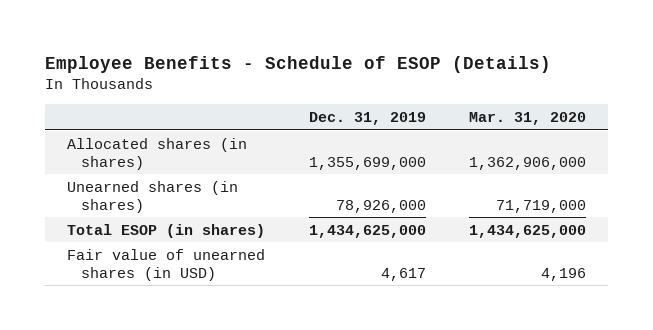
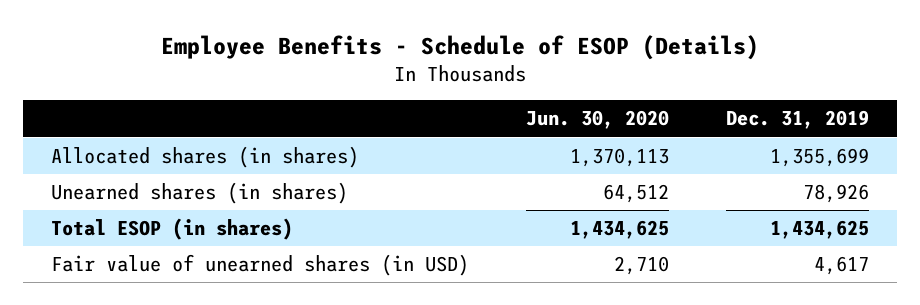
[469,111,587,125] Mar. 31, 2020 -> none
none -> [525,110,669,130] Jun. 30, 2020
[308,156,426,170] 1,355,699,000 -> [769,148,869,168] 1,355,699
[335,199,426,213] 78,926,000 -> [802,184,869,204] 78,926
[308,224,426,238] 1,434,625,000 -> [769,220,869,240] 1,434,625

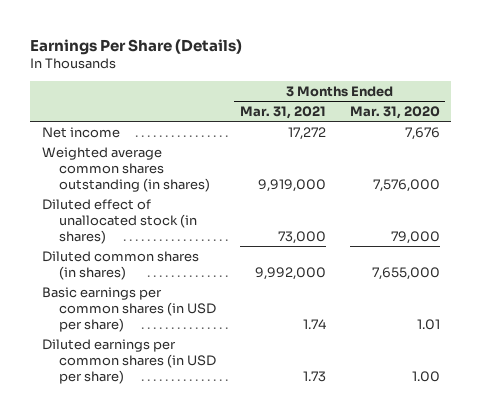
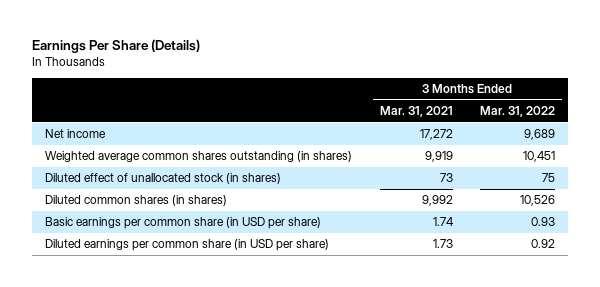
[349,105,440,119] Mar. 31, 2020 -> none
none -> [479,106,555,118] Mar. 31, 2022
[257,179,326,193] 9,919,000 -> [424,151,453,163] 9,919
[277,231,326,245] 73,000 -> [439,173,453,183] 73
[254,266,326,280] 9,992,000 -> [421,195,453,207] 9,992
[42,286,217,333] Basic earnings per common shares (in USD per share) -> [45,217,322,230] Basic earnings per common share (in USD per share)
[42,338,217,385] Diluted earnings per common shares (in USD per share) -> [45,239,330,252] Diluted earnings per common share (in USD per share)

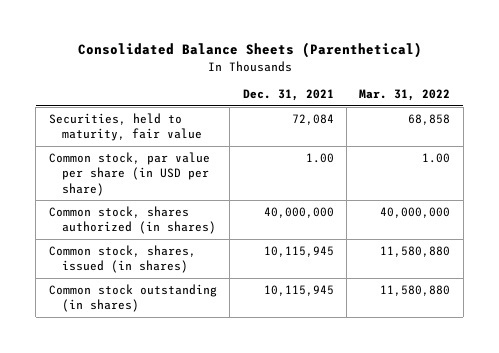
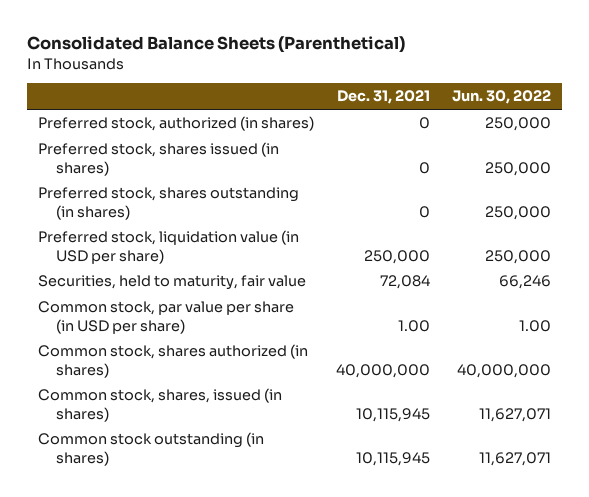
[359,89,451,102] Mar. 31, 2022 -> none
none -> [451,90,551,105] Jun. 30, 2022
none -> [37,116,314,132] Preferred stock, authorized (in shares)
none -> [37,142,279,176] Preferred stock, shares issued (in shares)
none -> [37,187,299,220] Preferred stock, shares outstanding (in shares)
none -> [37,230,299,264] Preferred stock, liquidation value (in USD per share)

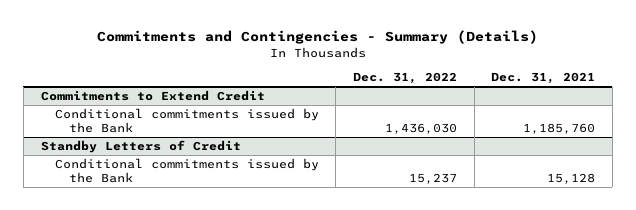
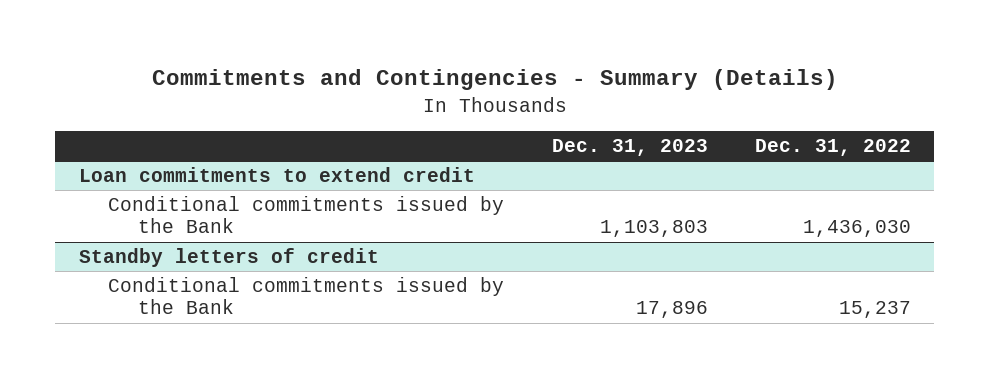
[491,72,596,85] Dec. 31, 2021 -> none
none -> [551,138,708,156] Dec. 31, 2023
[40,90,265,102] Commitments to Extend Credit -> [78,166,475,182] Loan commitments to extend credit
[40,140,241,154] Standby Letters of Credit -> [78,247,379,267] Standby letters of credit

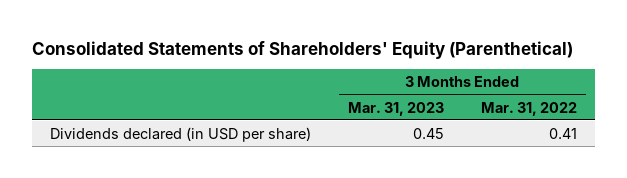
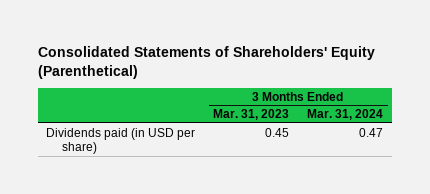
[480,101,577,116] Mar. 31, 2022 -> none
none -> [307,109,384,121] Mar. 31, 2024
[50,127,312,143] Dividends declared (in USD per share) -> [46,127,196,155] Dividends paid (in USD per share)

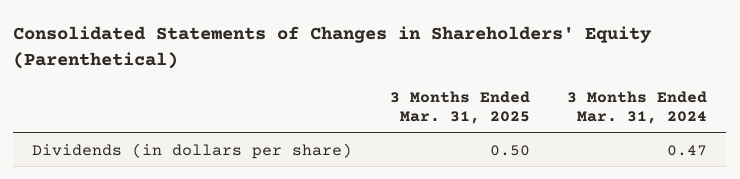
[37,45,375,79] Consolidated Statements of Shareholders' Equity (Parenthetical) -> [13,25,653,69] Consolidated Statements of Changes in Shareholders' Equity (Parenthetical)
[213,109,290,121] Mar. 31, 2023 -> none
none -> [389,90,530,125] 3 Months Ended Mar. 31, 2025
[46,127,196,155] Dividends paid (in USD per share) -> [32,142,353,159] Dividends (in dollars per share)

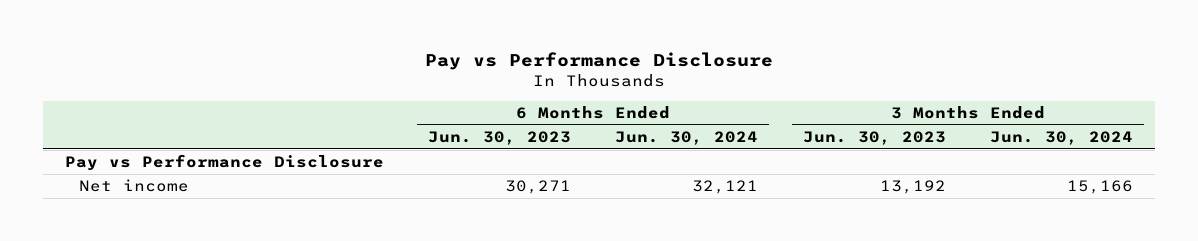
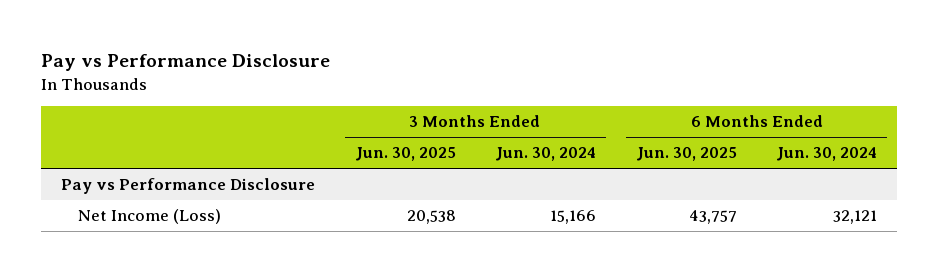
[428,131,572,146] Jun. 30, 2023 -> none
[802,131,946,146] Jun. 30, 2023 -> none
none -> [354,147,456,162] Jun. 30, 2025
none -> [635,147,737,162] Jun. 30, 2025
[78,179,189,193] Net income -> [78,209,222,225] Net Income (Loss)

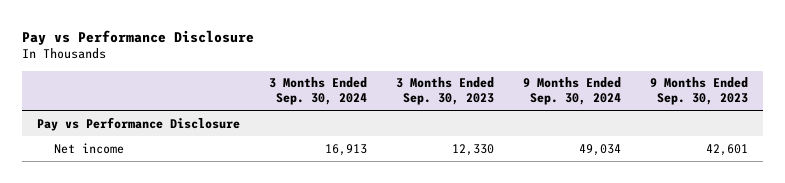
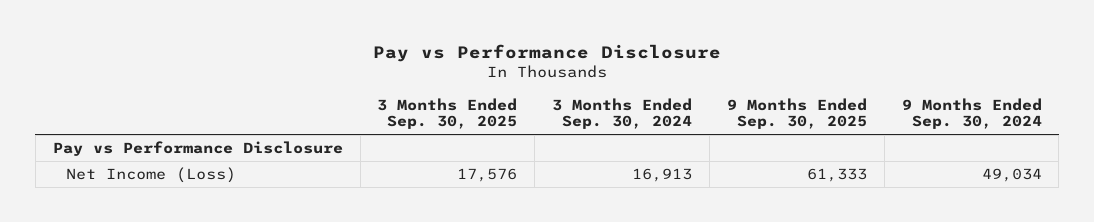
[396,77,495,106] 3 Months Ended Sep. 30, 2023 -> none
[650,77,749,106] 9 Months Ended Sep. 30, 2023 -> none
none -> [377,97,518,130] 3 Months Ended Sep. 30, 2025
none -> [726,97,867,130] 9 Months Ended Sep. 30, 2025
[53,142,124,154] Net income -> [66,167,237,184] Net Income (Loss)

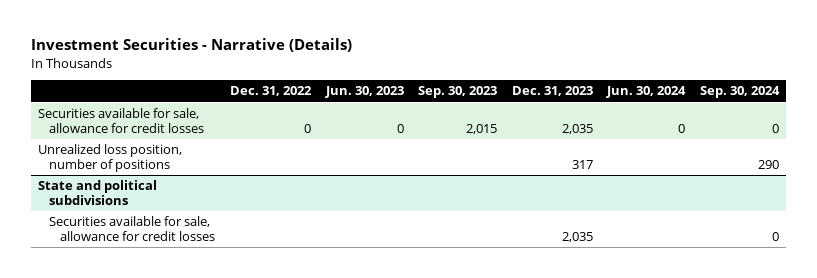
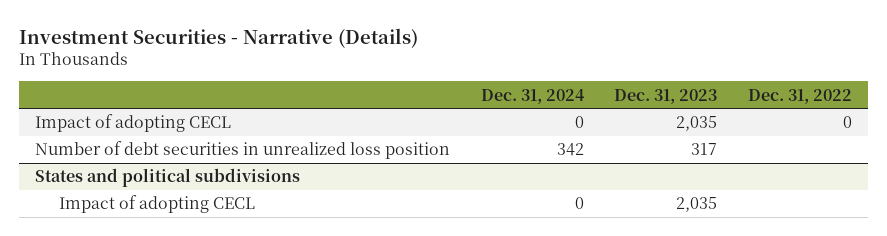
[324,86,404,99] Jun. 30, 2023 -> none
[418,86,498,99] Sep. 30, 2023 -> none
[606,86,687,99] Jun. 30, 2024 -> none
[699,86,780,99] Sep. 30, 2024 -> none
none -> [480,88,585,104] Dec. 31, 2024
[37,108,205,133] Securities available for sale, allowance for credit losses -> [34,114,231,133] Impact of adopting CECL
[37,144,182,172] Unrealized loss position, number of positions -> [34,141,450,160] Number of debt securities in unrealized loss position
[37,180,157,205] State and political subdivisions -> [34,168,300,188] States and political subdivisions
[49,216,216,241] Securities available for sale, allowance for credit losses -> [58,195,255,214] Impact of adopting CECL

